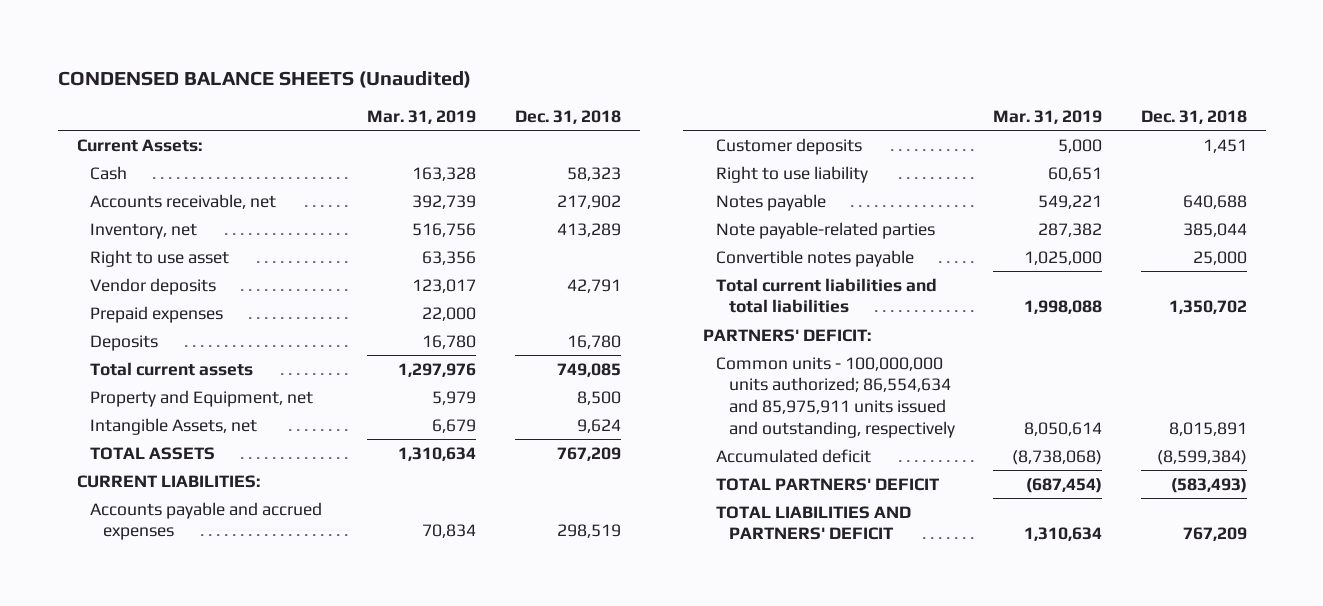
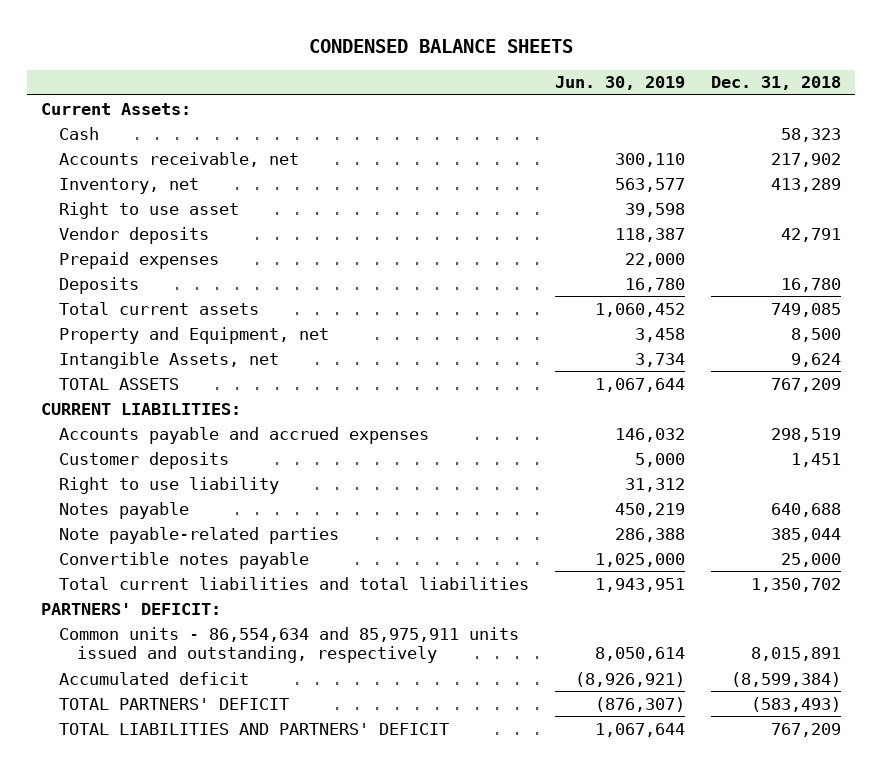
[57,70,471,88] CONDENSED BALANCE SHEETS (Unaudited) -> [309,39,574,54] CONDENSED BALANCE SHEETS
[367,109,477,124] Mar. 31, 2019 -> none
none -> [555,76,686,91] Jun. 30, 2019
[715,356,955,438] Common units - 100,000,000 units authorized; 86,554,634 and 85,975,911 units issued and outstanding, respectively -> [58,626,519,663] Common units - 86,554,634 and 85,975,911 units issued and outstanding, respectively

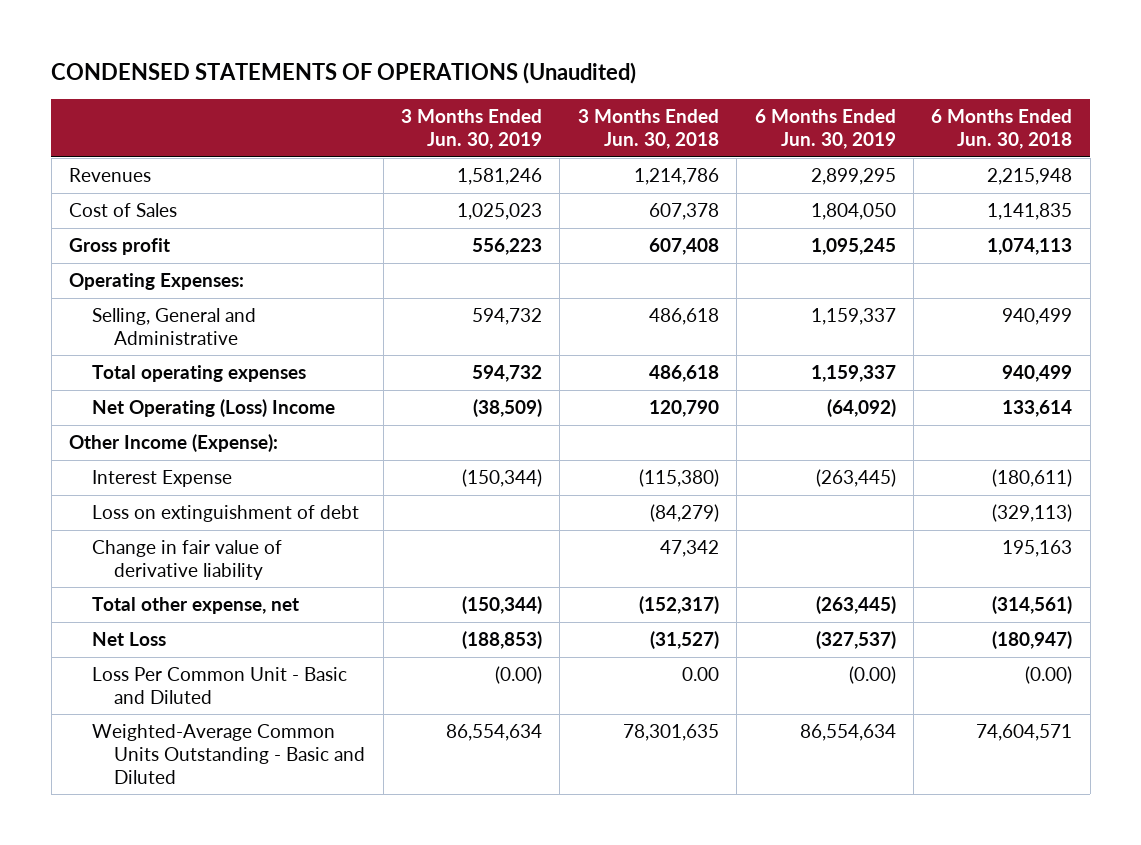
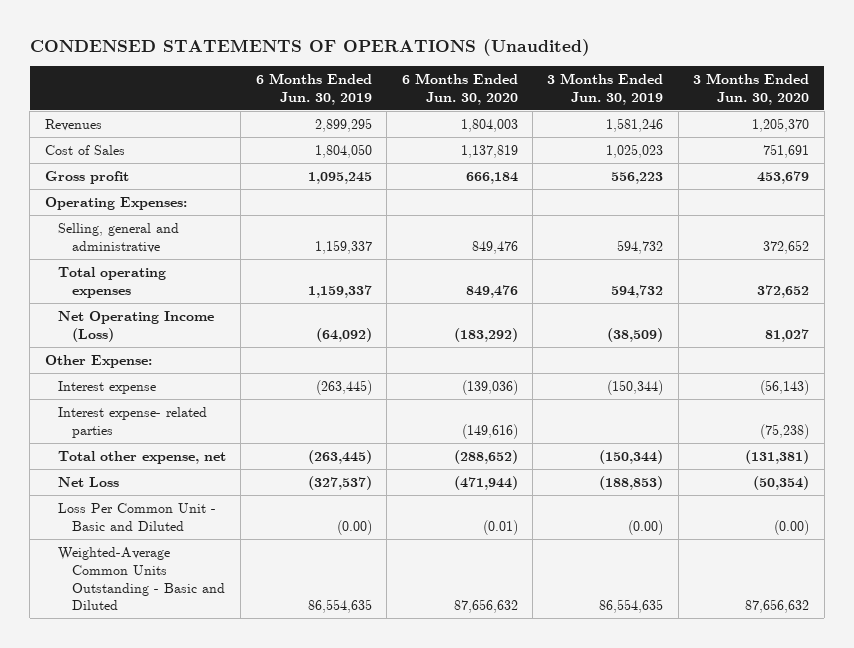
[577,109,719,150] 3 Months Ended Jun. 30, 2018 -> none
[931,109,1073,150] 6 Months Ended Jun. 30, 2018 -> none
none -> [401,72,518,105] 6 Months Ended Jun. 30, 2020
none -> [693,72,810,105] 3 Months Ended Jun. 30, 2020
[91,308,256,345] Selling, General and Administrative -> [58,222,180,253] Selling, general and administrative
[91,505,359,523] Loss on extinguishment of debt -> none
[91,540,282,580] Change in fair value of derivative liability -> none
[91,399,335,418] Net Operating (Loss) Income -> [58,310,215,342] Net Operating Income (Loss)
[69,434,279,453] Other Income (Expense): -> [44,354,152,368] Other Expense:
[91,470,232,488] Interest Expense -> [58,380,157,394] Interest expense
none -> [58,406,208,438] Interest expense- related parties
[445,724,542,742] 86,554,634 -> [599,599,664,614] 86,554,635
[799,724,896,742] 86,554,634 -> [307,599,372,614] 86,554,635

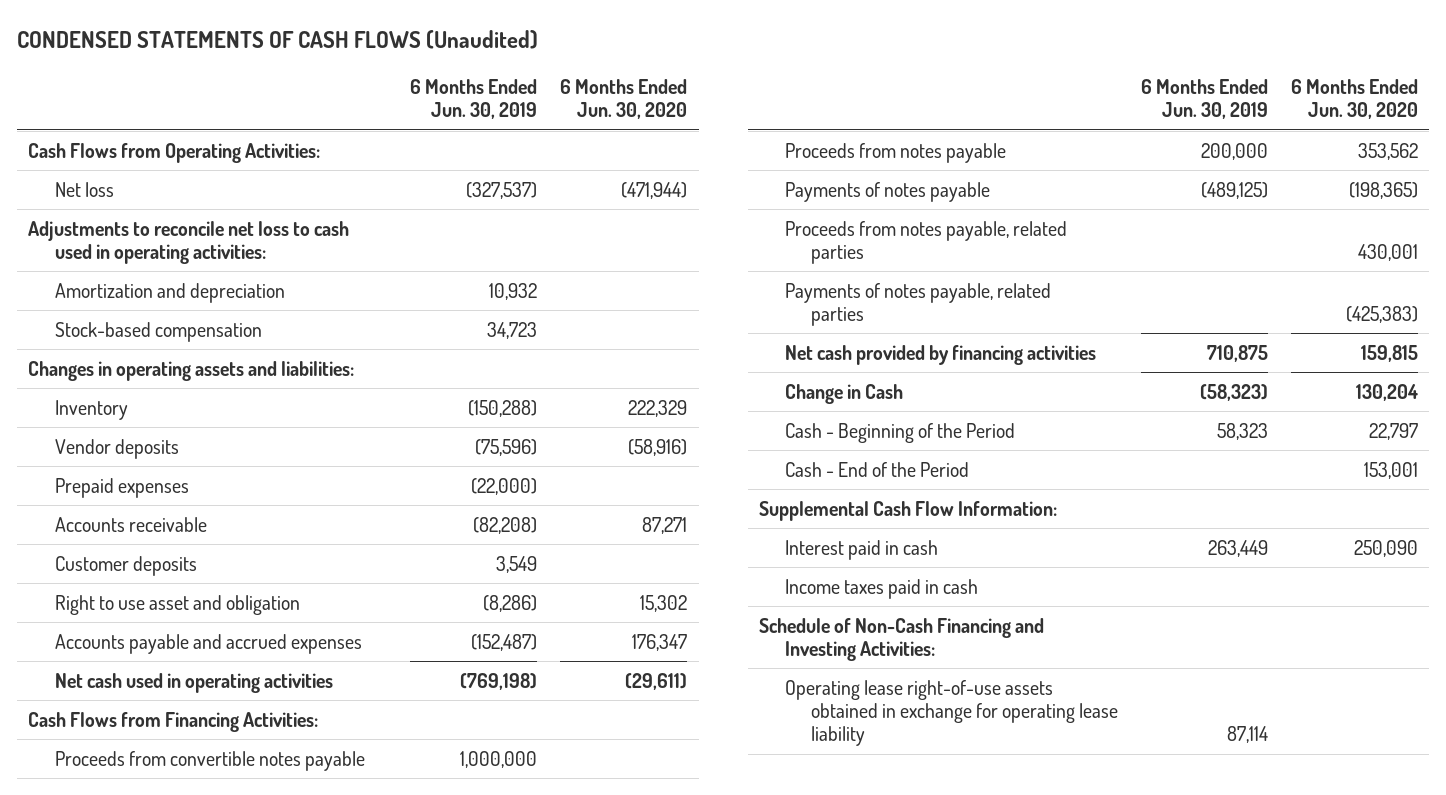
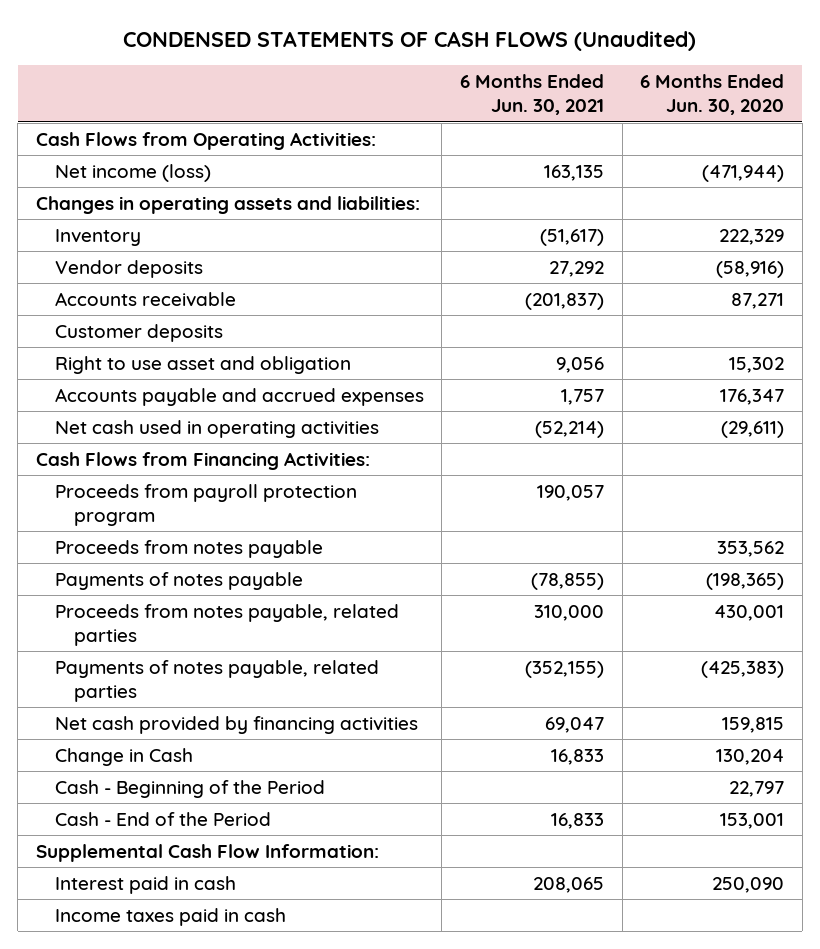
[410,79,538,120] 6 Months Ended Jun. 30, 2019 -> none
none -> [459,74,604,116] 6 Months Ended Jun. 30, 2021
[28,220,350,264] Adjustments to reconcile net loss to cash used in operating activities: -> none
[54,282,285,303] Amortization and depreciation -> none
[54,321,262,342] Stock-based compensation -> none
[54,181,114,197] Net loss -> [54,163,211,182] Net income (loss)
[54,477,189,498] Prepaid expenses -> none
[54,750,365,771] Proceeds from convertible notes payable -> none
none -> [54,483,357,526] Proceeds from payroll protection program
[759,617,1045,661] Schedule of Non-Cash Financing and Investing Activities: -> none
[785,679,1119,747] Operating lease right-of-use assets obtained in exchange for operating lease liability -> none

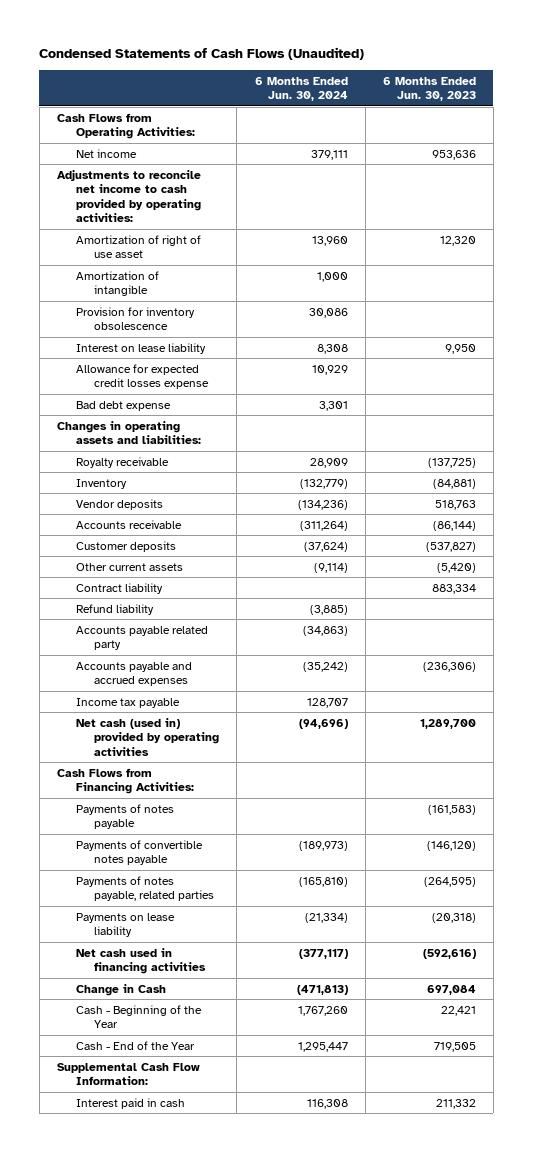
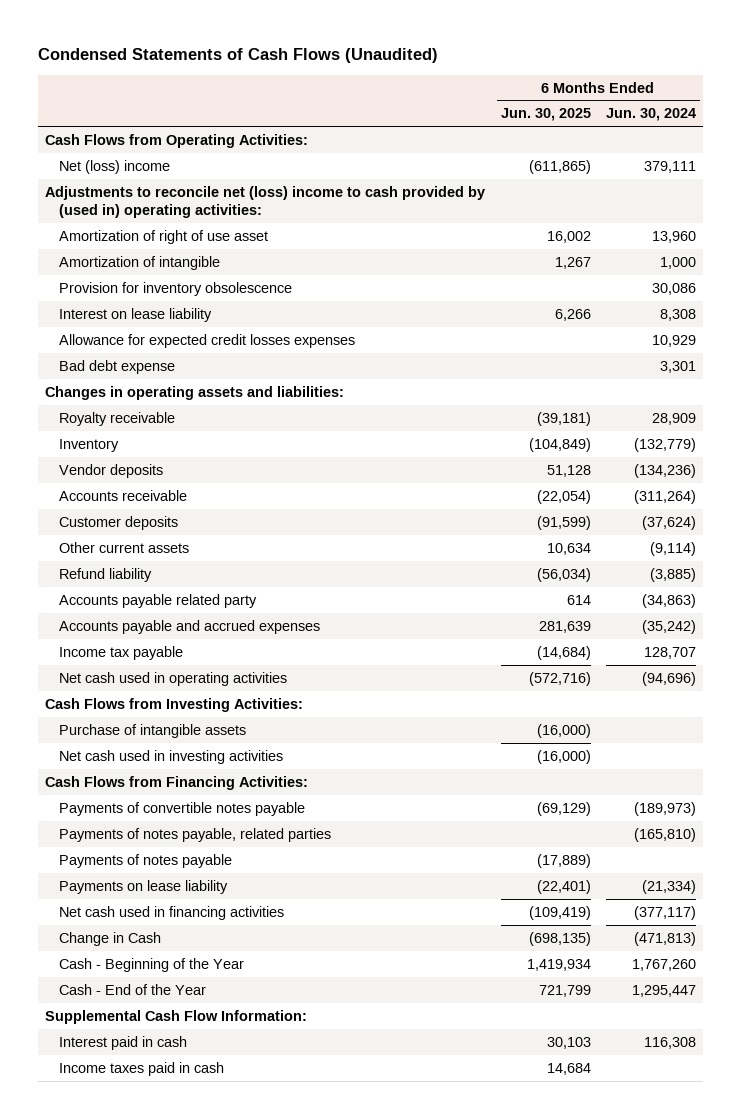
[382,76,476,102] 6 Months Ended Jun. 30, 2023 -> none
none -> [500,108,591,122] Jun. 30, 2025
[75,148,137,158] Net income -> [58,159,170,174] Net (loss) income
[57,169,202,223] Adjustments to reconcile net income to cash provided by operating activities: -> [45,185,486,218] Adjustments to reconcile net (loss) income to cash provided by (used in) operating activities:
[75,363,210,390] Allowance for expected credit losses expense -> [58,333,355,348] Allowance for expected credit losses expenses
[75,582,163,594] Contract liability -> none
[75,717,220,756] Net cash (used in) provided by operating activities -> [58,671,287,686] Net cash used in operating activities
none -> [45,697,304,712] Cash Flows from Investing Activities:
none -> [58,723,246,738] Purchase of intangible assets
none -> [58,749,283,764] Net cash used in investing activities
[75,803,174,830] Payments of notes payable -> [58,853,232,868] Payments of notes payable
none -> [58,1061,224,1076] Income taxes paid in cash

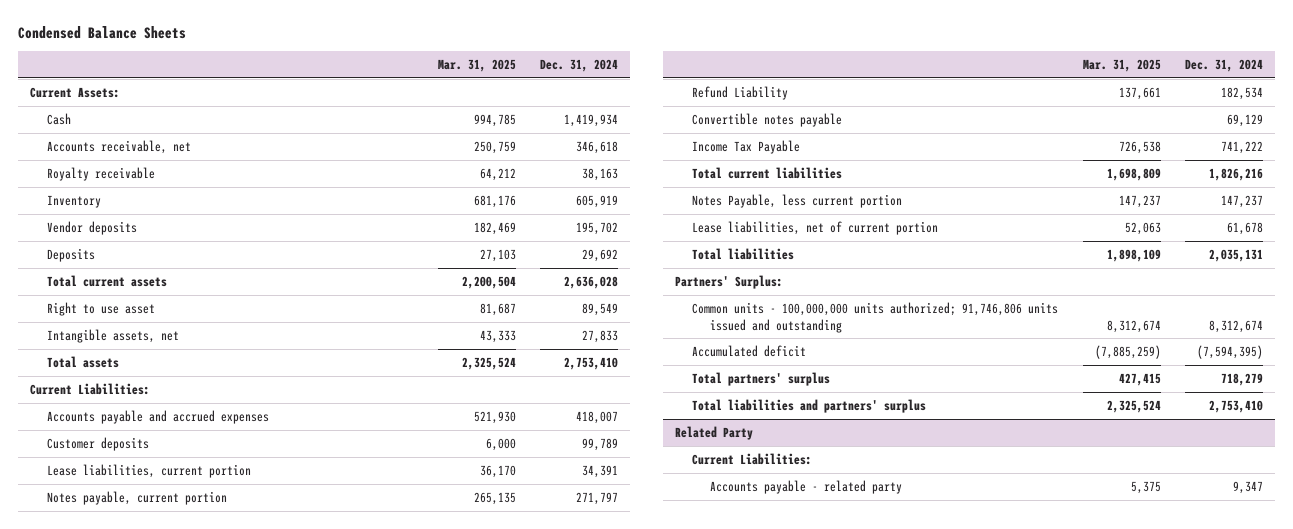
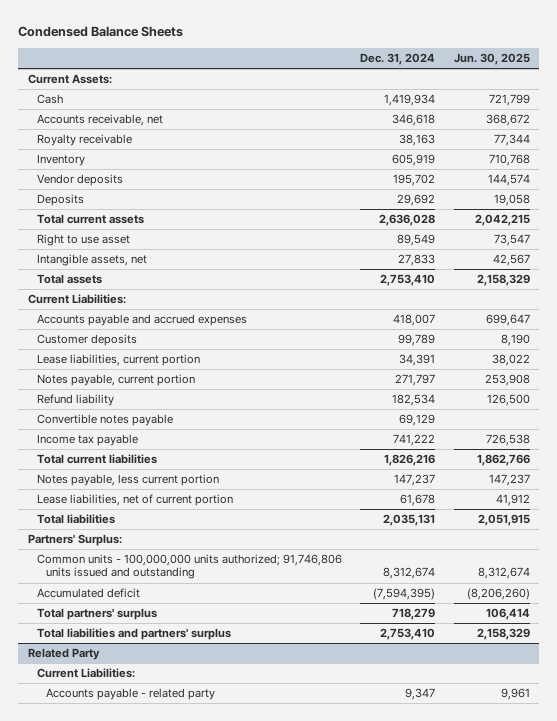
[437,58,516,72] Mar. 31, 2025 -> none
none -> [453,52,530,65] Jun. 30, 2025
[692,85,789,100] Refund Liability -> [36,394,114,407] Refund liability
[692,139,801,154] Income Tax Payable -> [36,434,138,447] Income tax payable
[692,193,903,208] Notes Payable, less current portion -> [36,474,219,487] Notes payable, less current portion

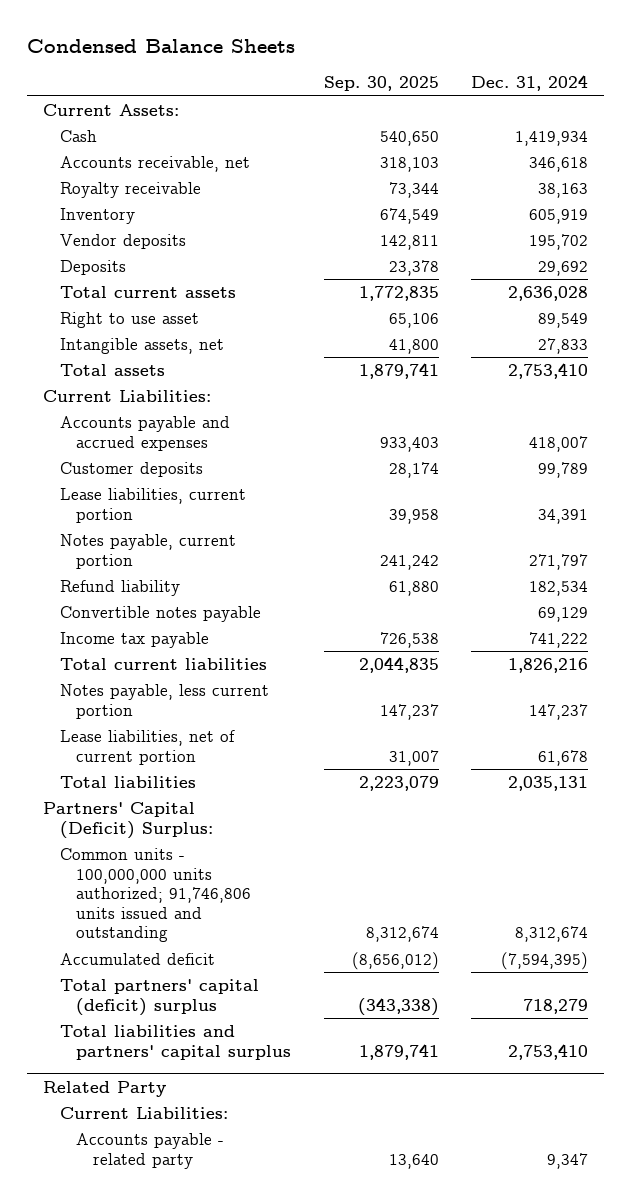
[453,52,530,65] Jun. 30, 2025 -> none
none -> [323,76,439,92] Sep. 30, 2025
[27,534,122,547] Partners' Surplus: -> [42,801,213,839] Partners' Capital (Deficit) Surplus:
[36,608,157,621] Total partners' surplus -> [59,978,259,1016] Total partners' capital (deficit) surplus
[36,628,231,641] Total liabilities and partners' surplus -> [59,1024,292,1060] Total liabilities and partners' capital surplus

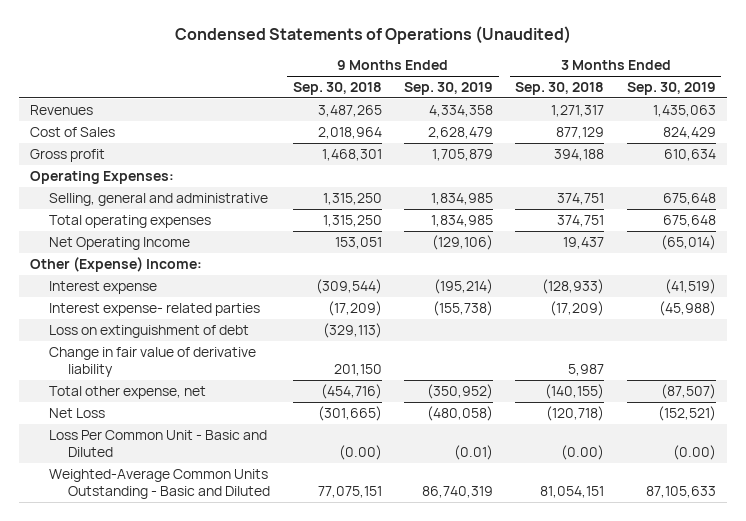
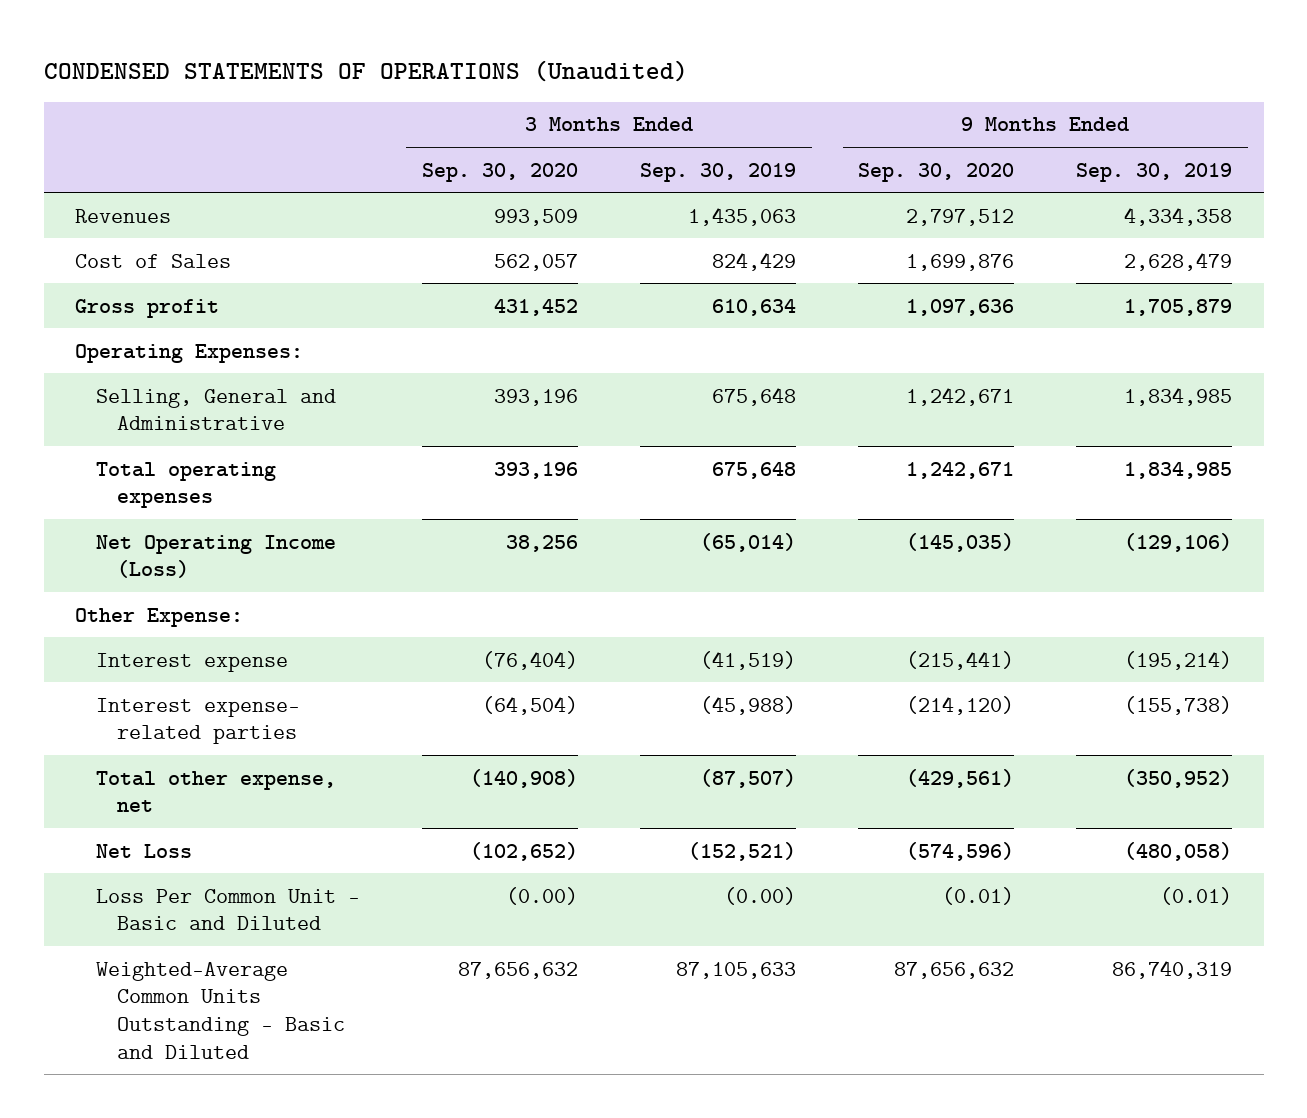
[174,26,571,45] Condensed Statements of Operations (Unaudited) -> [43,60,688,83] CONDENSED STATEMENTS OF OPERATIONS (Unaudited)
[292,82,382,96] Sep. 30, 2018 -> none
[515,82,605,96] Sep. 30, 2018 -> none
none -> [421,162,578,182] Sep. 30, 2020
none -> [858,162,1015,182] Sep. 30, 2020
[49,192,269,206] Selling, general and administrative -> [95,388,336,431] Selling, General and Administrative
[49,236,191,250] Net Operating Income -> [95,534,336,579] Net Operating Income (Loss)
[29,256,202,272] Other (Expense) Income: -> [74,607,243,627] Other Expense:
[49,324,250,338] Loss on extinguishment of debt -> none
[49,346,257,377] Change in fair value of derivative liability -> none

